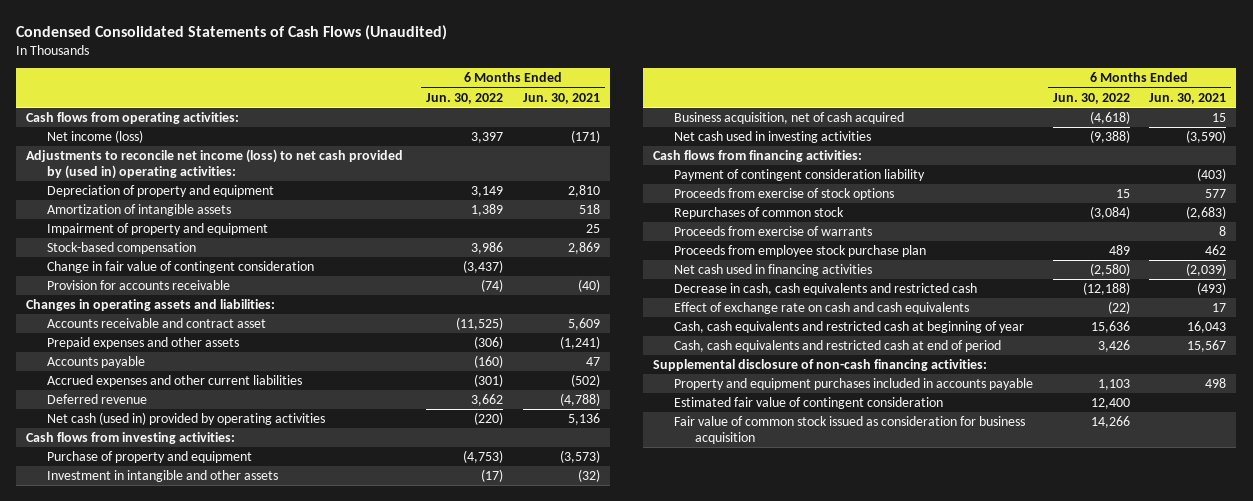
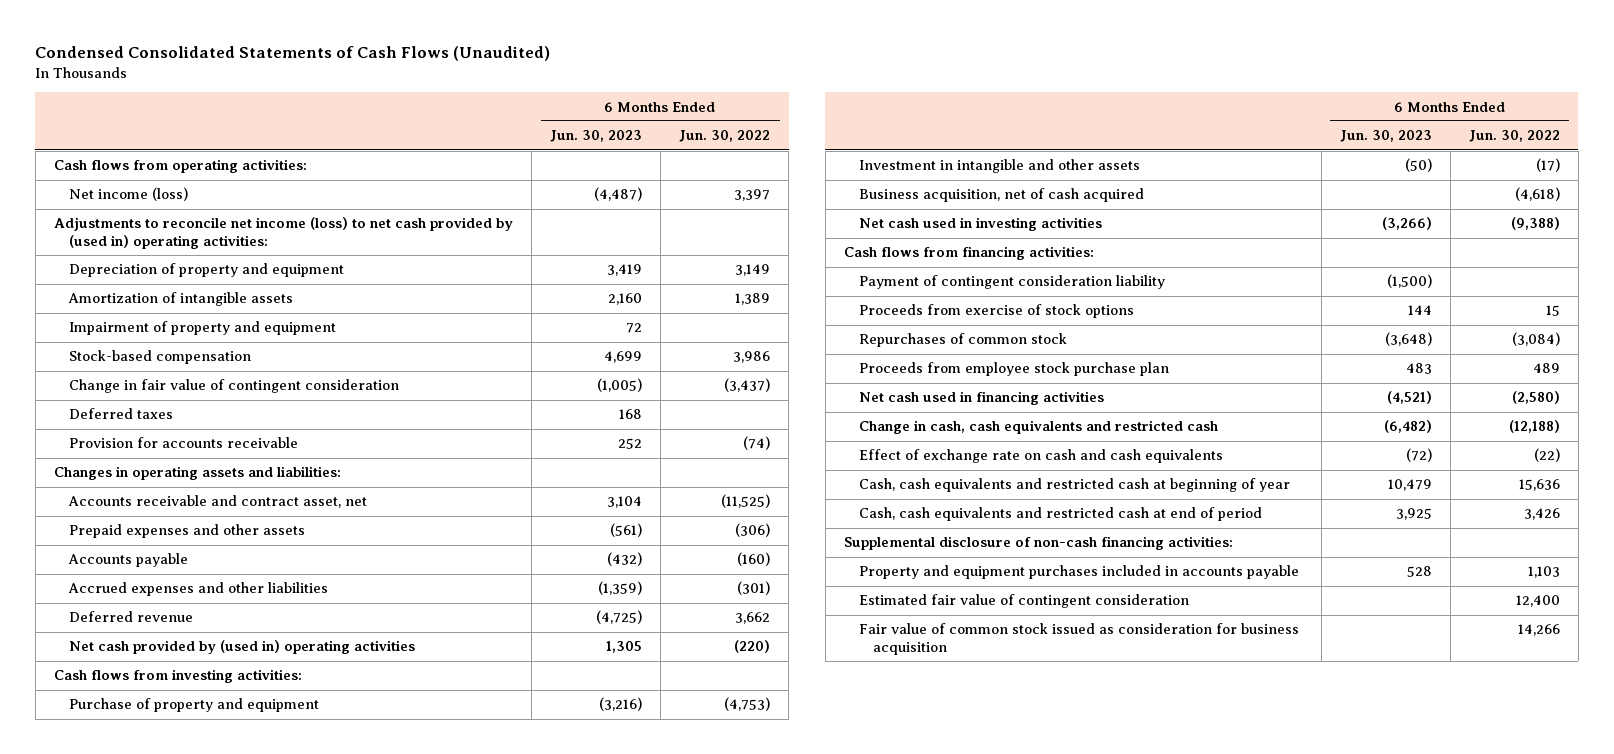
[522,92,600,104] Jun. 30, 2021 -> none
none -> [550,130,643,143] Jun. 30, 2023
none -> [68,408,173,420] Deferred taxes
[47,317,267,328] Accounts receivable and contract asset -> [67,495,367,509] Accounts receivable and contract asset, net
[47,374,303,387] Accrued expenses and other current liabilities -> [67,582,328,597] Accrued expenses and other liabilities
[47,411,326,425] Net cash (used in) provided by operating activities -> [68,640,415,655] Net cash provided by (used in) operating activities
[673,225,872,236] Proceeds from exercise of warrants -> none
[673,282,977,295] Decrease in cash, cash equivalents and restricted cash -> [858,420,1218,435] Change in cash, cash equivalents and restricted cash

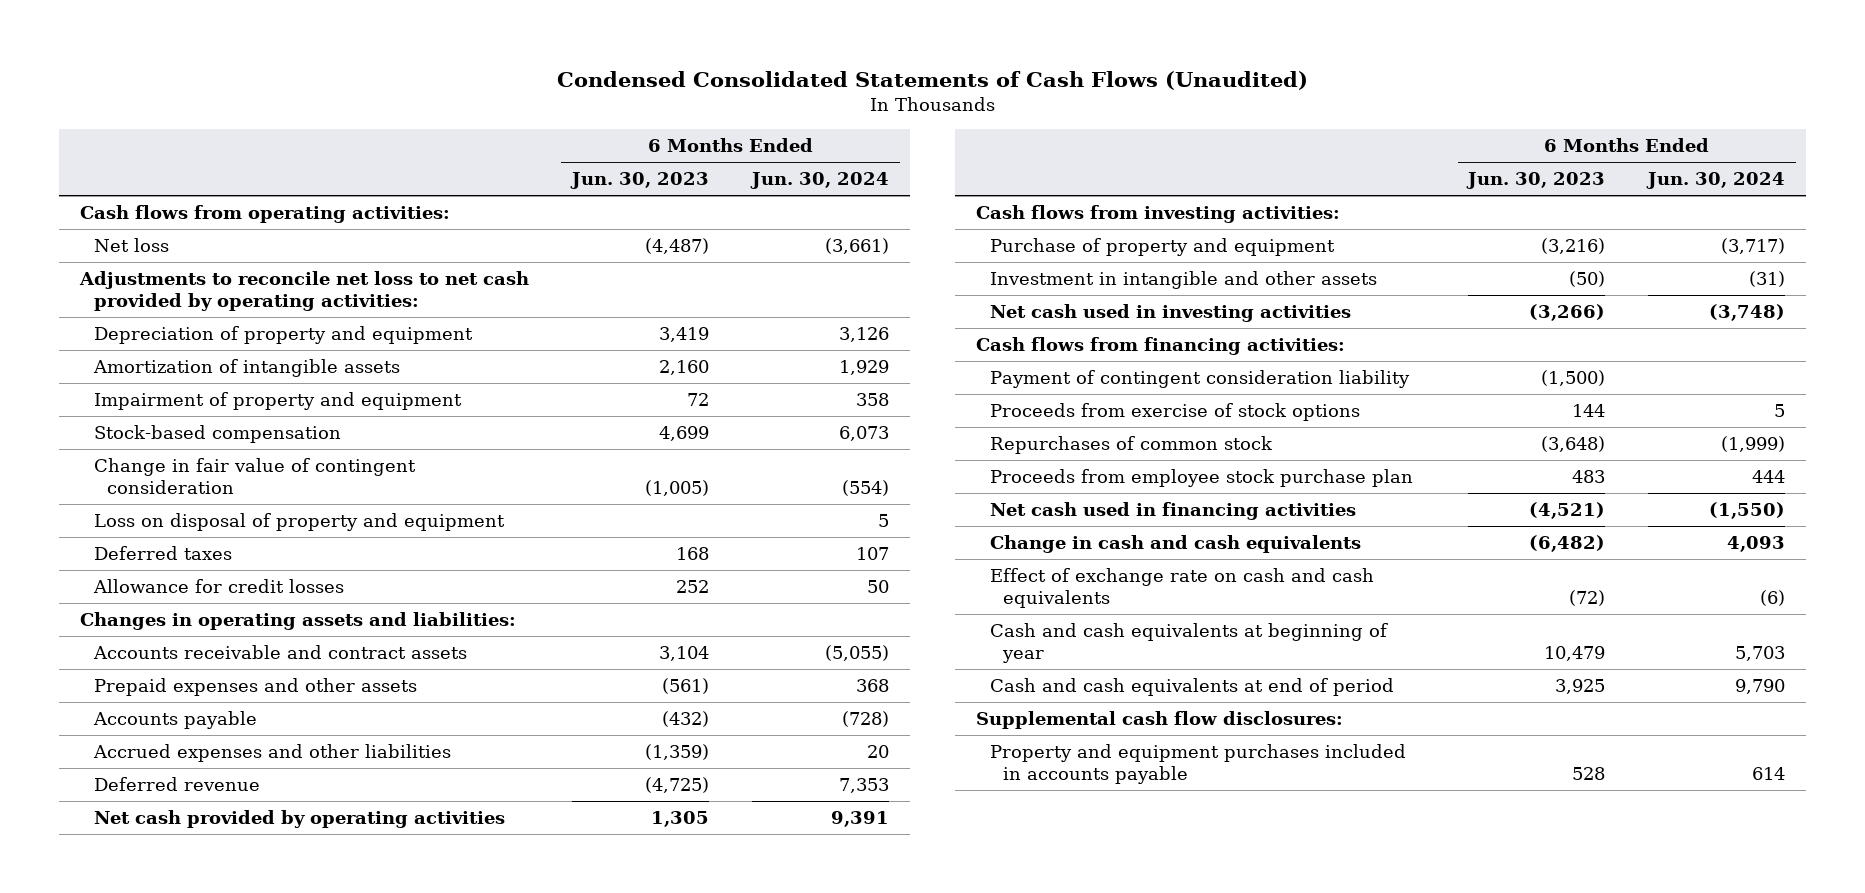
[679,130,771,143] Jun. 30, 2022 -> none
none -> [749,172,889,190] Jun. 30, 2024
[68,187,188,202] Net income (loss) -> [93,238,169,253] Net loss
[54,217,514,249] Adjustments to reconcile net income (loss) to net cash provided by (used in) operating activities: -> [79,271,530,312] Adjustments to reconcile net loss to net cash provided by operating activities:
none -> [93,513,505,532] Loss on disposal of property and equipment
[68,437,298,449] Provision for accounts receivable -> [92,579,344,594] Allowance for credit losses
[67,495,367,509] Accounts receivable and contract asset, net -> [92,645,467,660] Accounts receivable and contract assets
[68,640,415,655] Net cash provided by (used in) operating activities -> [93,810,505,829] Net cash provided by operating activities
[858,188,1144,203] Business acquisition, net of cash acquired -> none
[858,420,1218,435] Change in cash, cash equivalents and restricted cash -> [989,535,1361,554] Change in cash and cash equivalents
[843,536,1233,551] Supplemental disclosure of non-cash financing activities: -> none
[858,478,1290,493] Cash, cash equivalents and restricted cash at beginning of year -> [989,623,1388,664] Cash and cash equivalents at beginning of year
[858,507,1262,522] Cash, cash equivalents and restricted cash at end of period -> [989,678,1394,697] Cash and cash equivalents at end of period
none -> [976,711,1344,730] Supplemental cash flow disclosures:
[858,594,1189,609] Estimated fair value of contingent consideration -> none
[858,623,1299,655] Fair value of common stock issued as consideration for business acquisition -> none

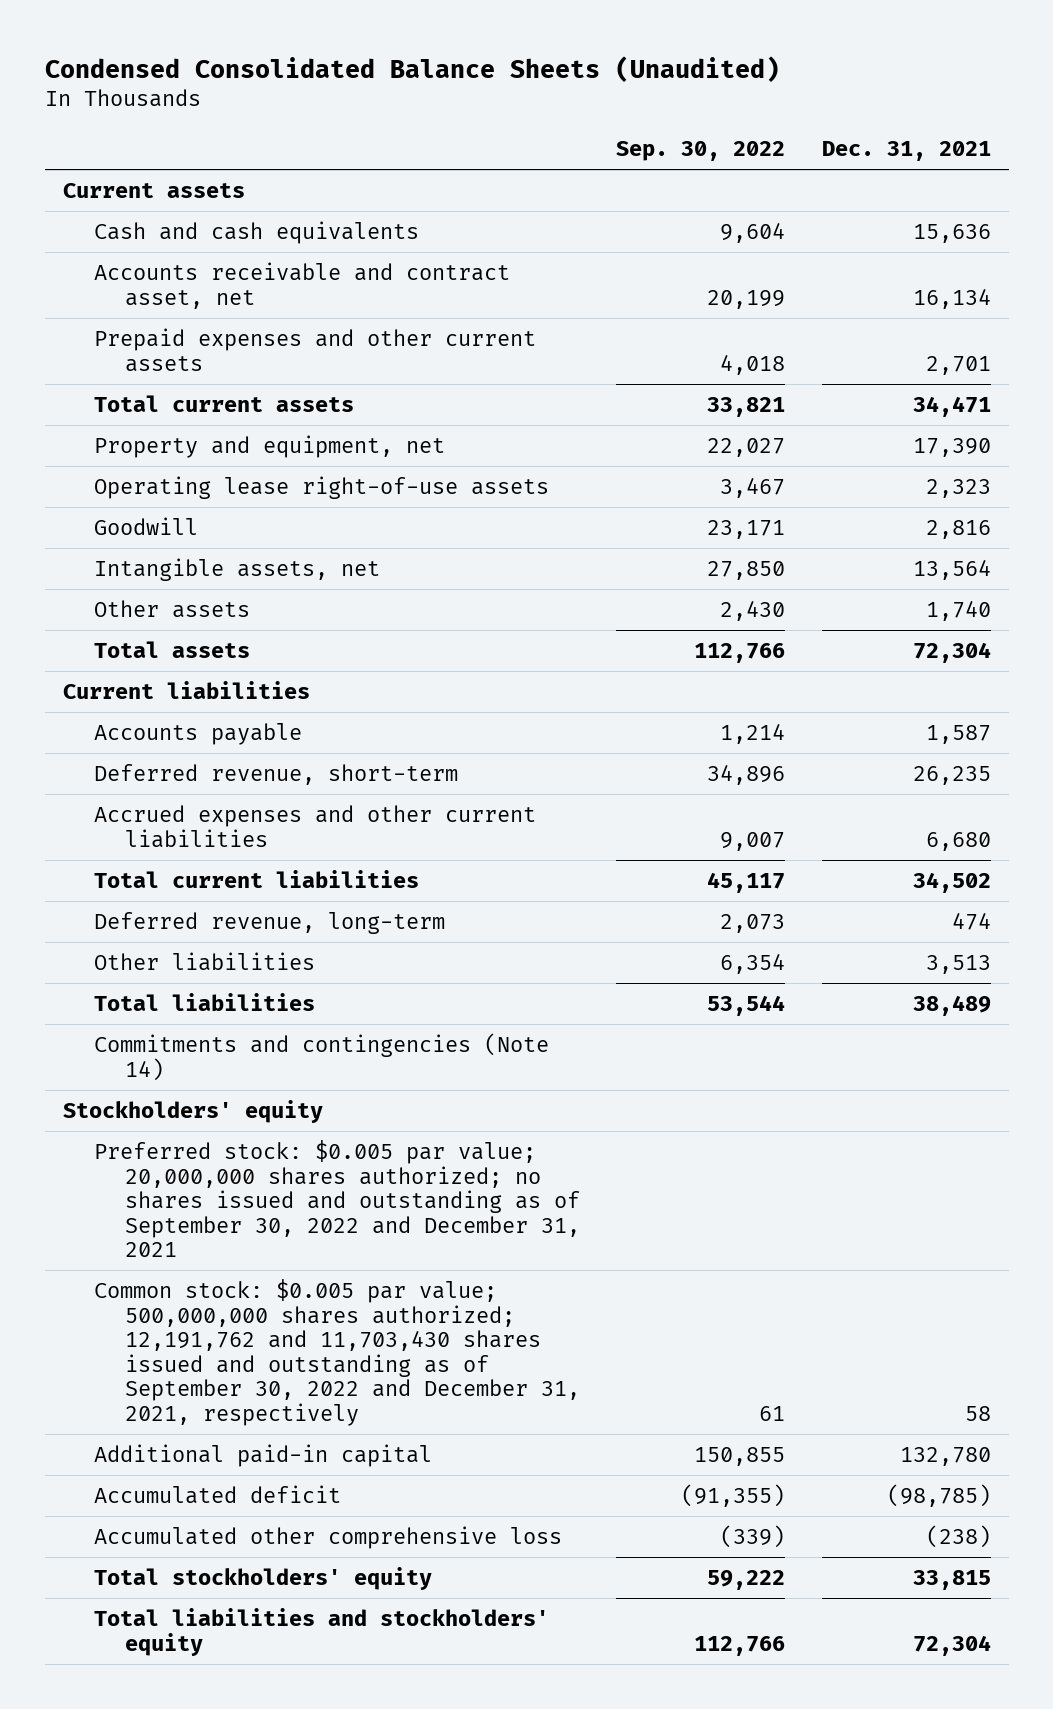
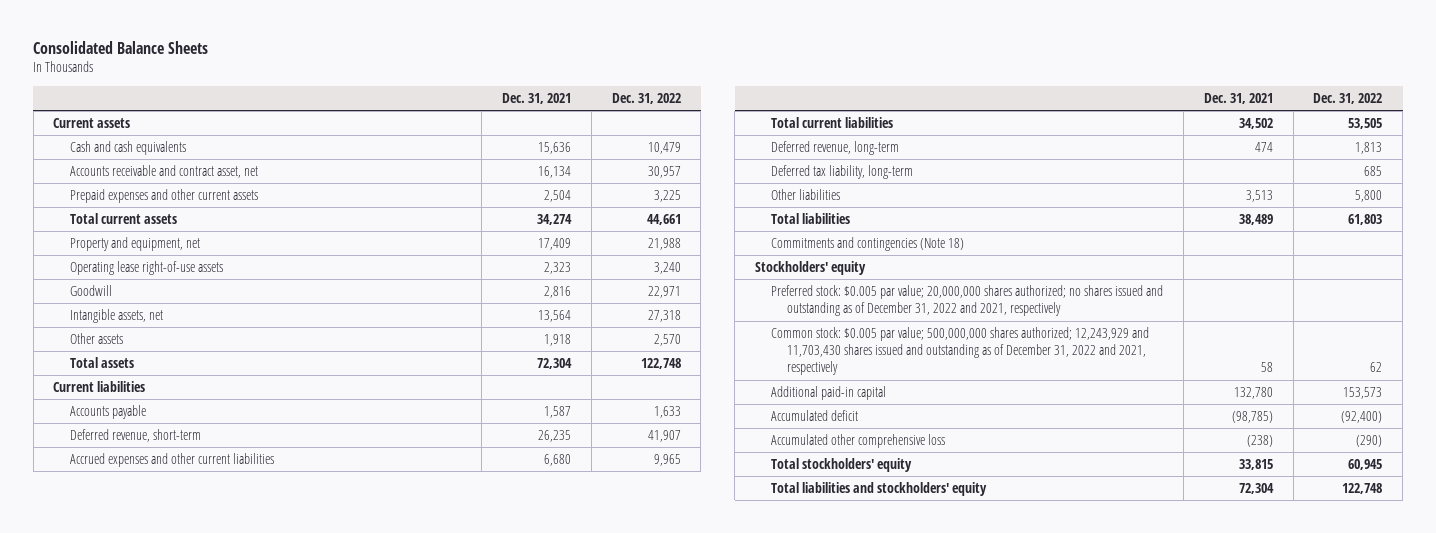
[44,55,780,82] Condensed Consolidated Balance Sheets (Unaudited) -> [33,41,209,55] Consolidated Balance Sheets
[616,140,786,161] Sep. 30, 2022 -> none
none -> [611,93,681,105] Dec. 31, 2022
[925,355,991,375] 2,701 -> [544,190,572,203] 2,504
[912,396,991,418] 34,471 -> [537,214,573,226] 34,274
[912,438,991,458] 17,390 -> [538,238,572,251] 17,409
[925,601,991,622] 1,740 -> [544,334,572,347] 1,918
none -> [771,165,914,180] Deferred tax liability, long-term
[94,1033,550,1081] Commitments and contingencies (Note 14) -> [771,237,965,252] Commitments and contingencies (Note 18)
[94,1140,581,1258] Preferred stock: $0.005 par value; 20,000,000 shares authorized; no shares issued and outstanding as of September 30, 2022 and December 31, 2021 -> [771,285,1164,317] Preferred stock: $0.005 par value; 20,000,000 shares authorized; no shares issued and outstanding as of December 31, 2022 and 2021, respectively
[94,1279,581,1426] Common stock: $0.005 par value; 500,000,000 shares authorized; 12,191,762 and 11,703,430 shares issued and outstanding as of September 30, 2022 and December 31, 2021, respectively -> [771,327,1150,376] Common stock: $0.005 par value; 500,000,000 shares authorized; 12,243,929 and 11,703,430 shares issued and outstanding as of December 31, 2022 and 2021, respectively

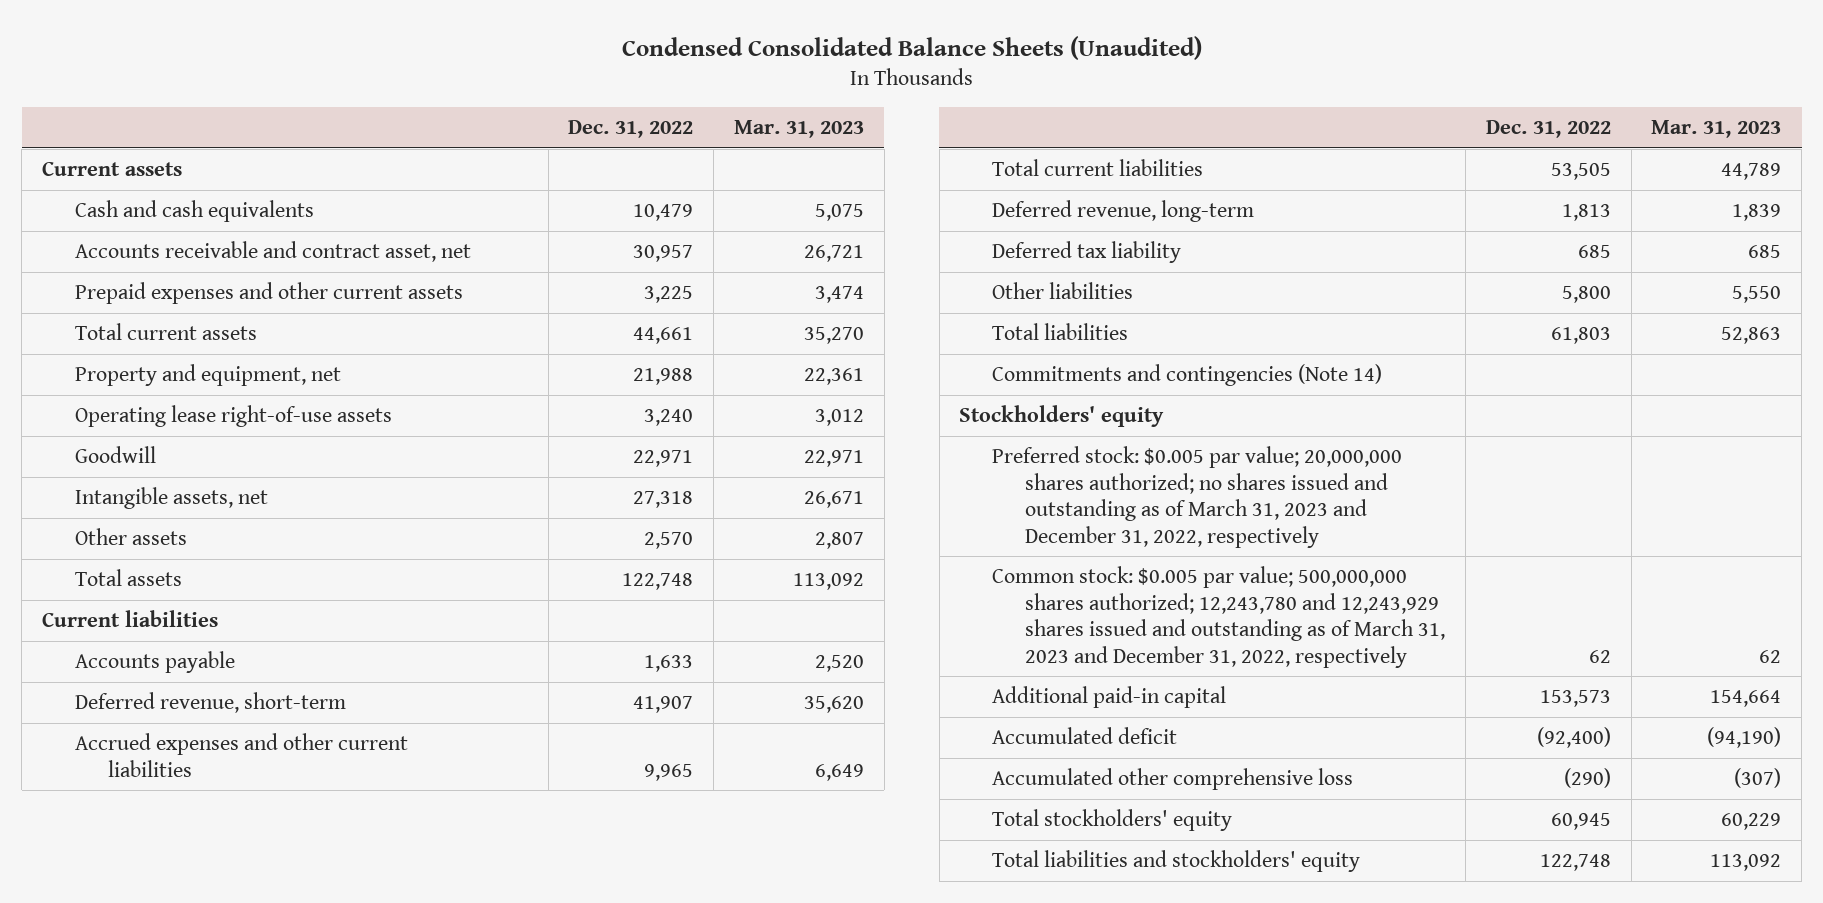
[33,41,209,55] Consolidated Balance Sheets -> [621,35,1202,60] Condensed Consolidated Balance Sheets (Unaudited)
[502,93,572,105] Dec. 31, 2021 -> none
none -> [734,120,865,139] Mar. 31, 2023
[771,165,914,180] Deferred tax liability, long-term -> [992,241,1182,264] Deferred tax liability
[771,237,965,252] Commitments and contingencies (Note 18) -> [992,364,1383,387] Commitments and contingencies (Note 14)
[771,285,1164,317] Preferred stock: $0.005 par value; 20,000,000 shares authorized; no shares issued and outstanding as of December 31, 2022 and 2021, respectively -> [992,446,1403,548] Preferred stock: $0.005 par value; 20,000,000 shares authorized; no shares issued and outstanding as of March 31, 2023 and December 31, 2022, respectively
[771,327,1150,376] Common stock: $0.005 par value; 500,000,000 shares authorized; 12,243,929 and 11,703,430 shares issued and outstanding as of December 31, 2022 and 2021, respectively -> [992,566,1446,668] Common stock: $0.005 par value; 500,000,000 shares authorized; 12,243,780 and 12,243,929 shares issued and outstanding as of March 31, 2023 and December 31, 2022, respectively

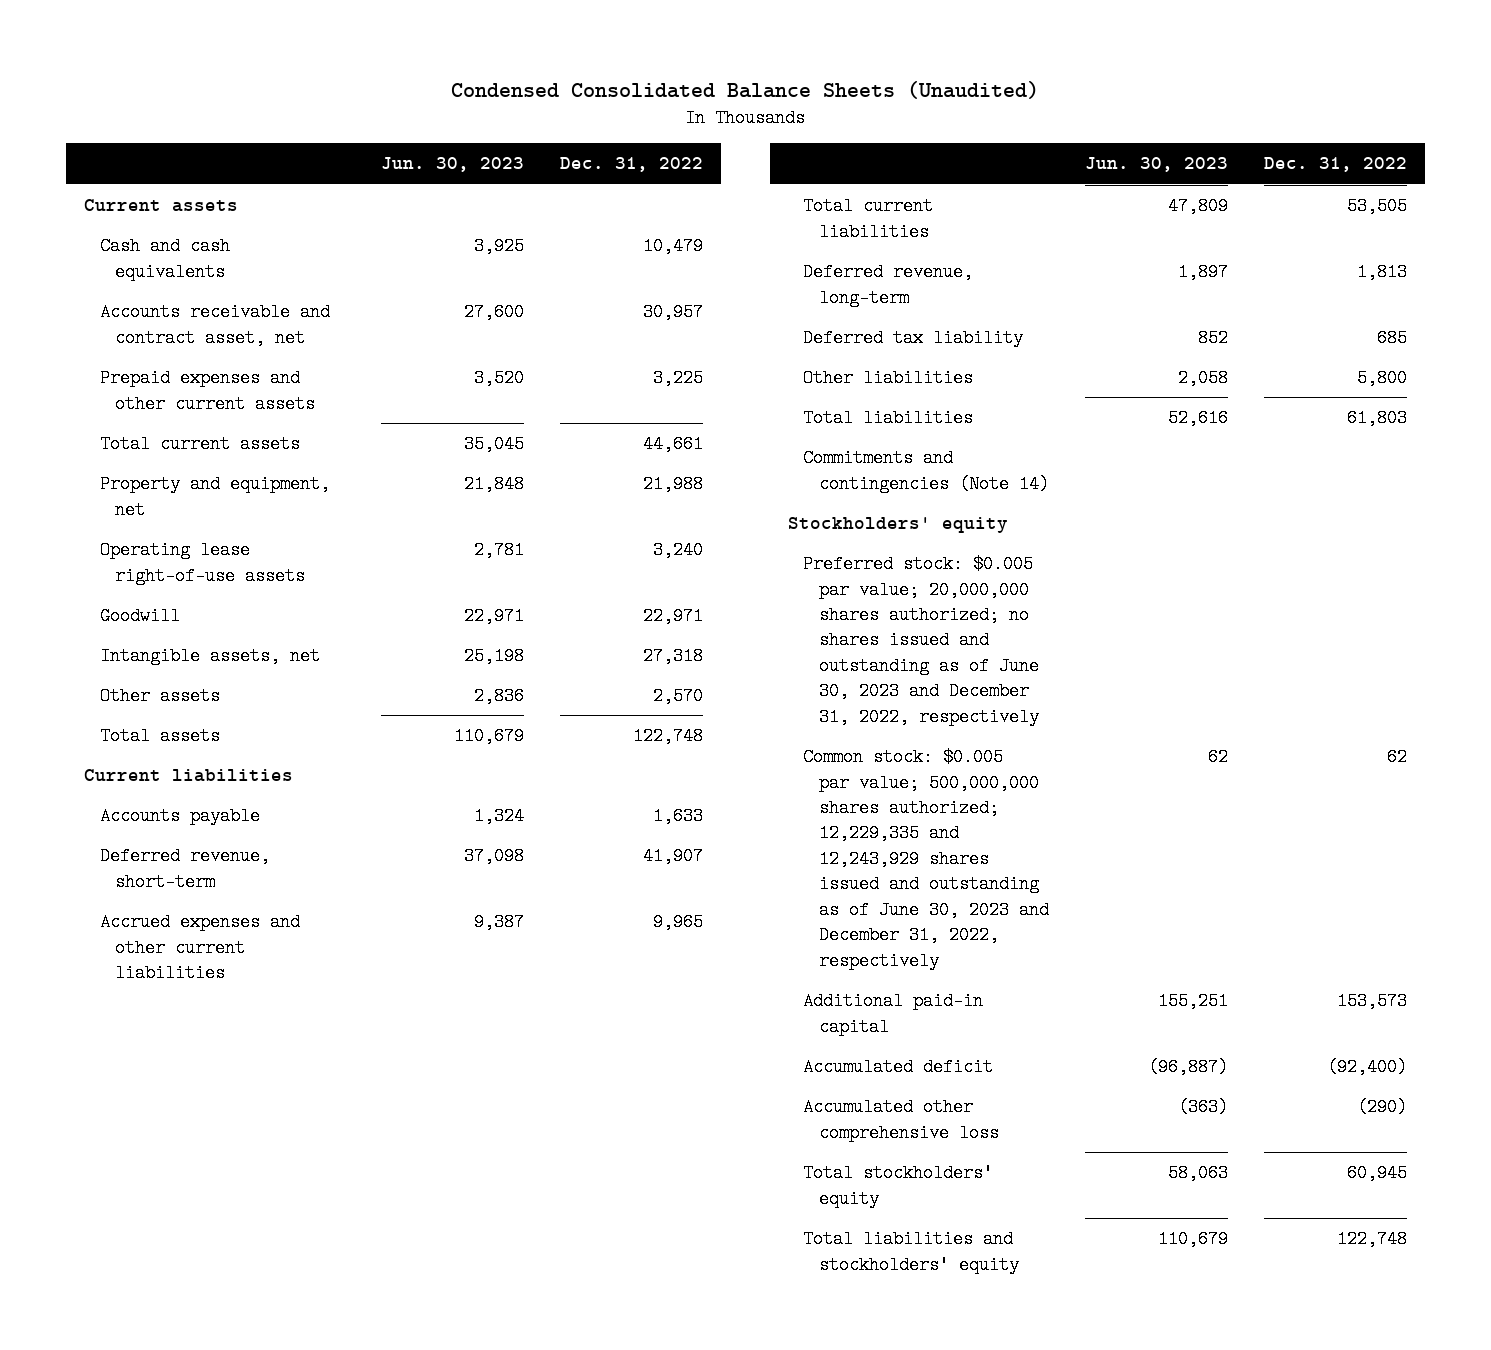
[734,120,865,139] Mar. 31, 2023 -> none
none -> [381,157,525,173] Jun. 30, 2023
[992,446,1403,548] Preferred stock: $0.005 par value; 20,000,000 shares authorized; no shares issued and outstanding as of March 31, 2023 and December 31, 2022, respectively -> [803,555,1039,726] Preferred stock: $0.005 par value; 20,000,000 shares authorized; no shares issued and outstanding as of June 30, 2023 and December 31, 2022, respectively
[992,566,1446,668] Common stock: $0.005 par value; 500,000,000 shares authorized; 12,243,780 and 12,243,929 shares issued and outstanding as of March 31, 2023 and December 31, 2022, respectively -> [803,748,1049,970] Common stock: $0.005 par value; 500,000,000 shares authorized; 12,229,335 and 12,243,929 shares issued and outstanding as of June 30, 2023 and December 31, 2022, respectively

